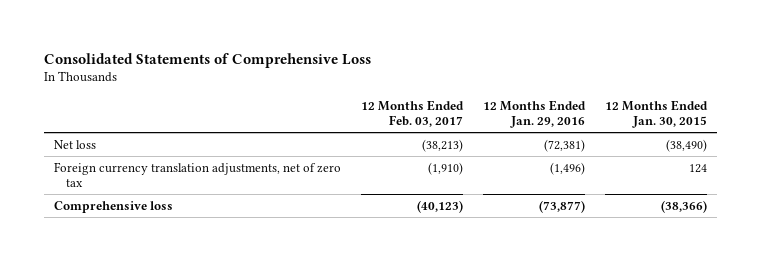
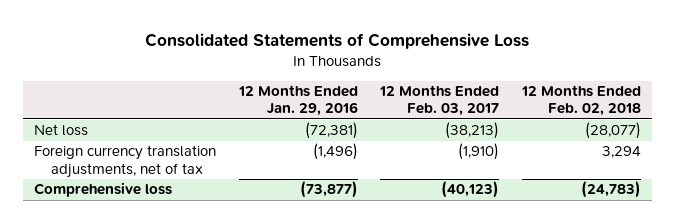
[605,99,709,129] 12 Months Ended Jan. 30, 2015 -> none
none -> [520,85,641,117] 12 Months Ended Feb. 02, 2018
[53,161,341,187] Foreign currency translation adjustments, net of zero tax -> [33,145,216,178] Foreign currency translation adjustments, net of tax

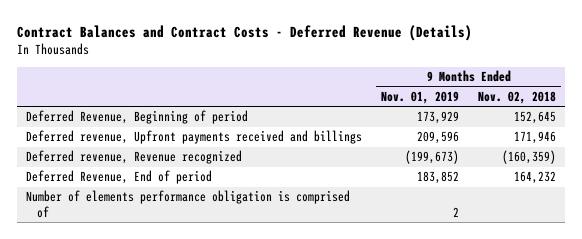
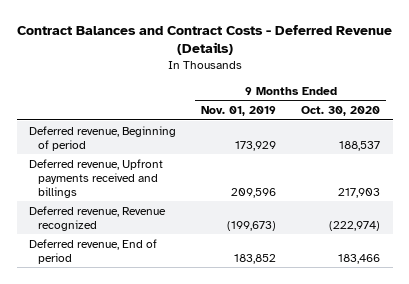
[477,90,556,104] Nov. 02, 2018 -> none
none -> [301,106,381,117] Oct. 30, 2020
[26,110,249,125] Deferred Revenue, Beginning of period -> [29,125,177,151] Deferred revenue, Beginning of period
[26,190,351,218] Number of elements performance obligation is comprised of -> none
[26,170,213,185] Deferred Revenue, End of period -> [29,238,158,264] Deferred revenue, End of period

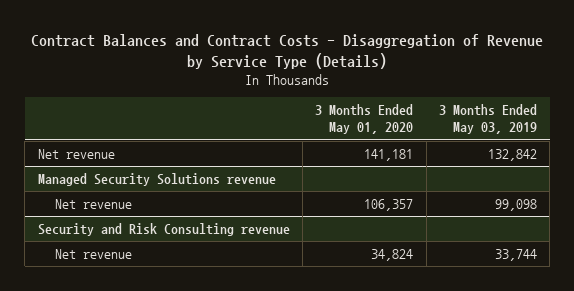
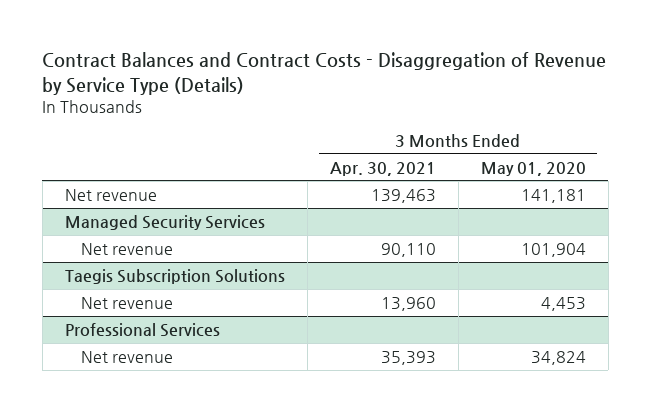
[438,104,537,135] 3 Months Ended May 03, 2019 -> none
none -> [329,161,436,176] Apr. 30, 2021
[37,172,276,186] Managed Security Solutions revenue -> [64,214,265,230] Managed Security Services
[364,198,414,211] 106,357 -> [520,242,586,257] 101,904
none -> [64,268,285,284] Taegis Subscription Solutions
none -> [80,296,173,309] Net revenue
[37,222,290,236] Security and Risk Consulting revenue -> [64,322,220,337] Professional Services

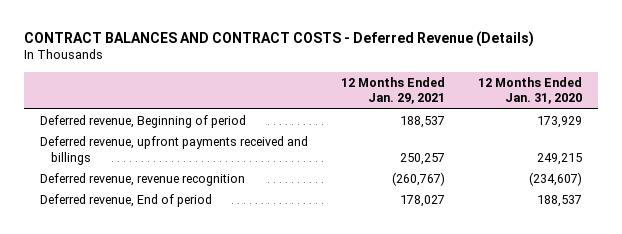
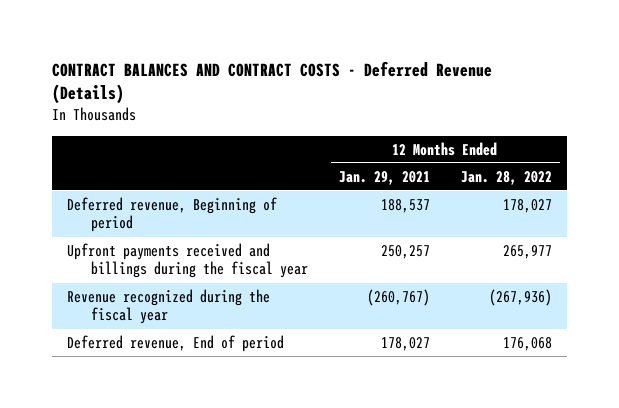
[477,76,582,105] 12 Months Ended Jan. 31, 2020 -> none
none -> [460,170,552,185] Jan. 28, 2022
[39,136,308,165] Deferred revenue, upfront payments received and billings -> [67,242,308,279] Upfront payments received and billings during the fiscal year
[39,173,245,187] Deferred revenue, revenue recognition -> [67,288,271,325] Revenue recognized during the fiscal year

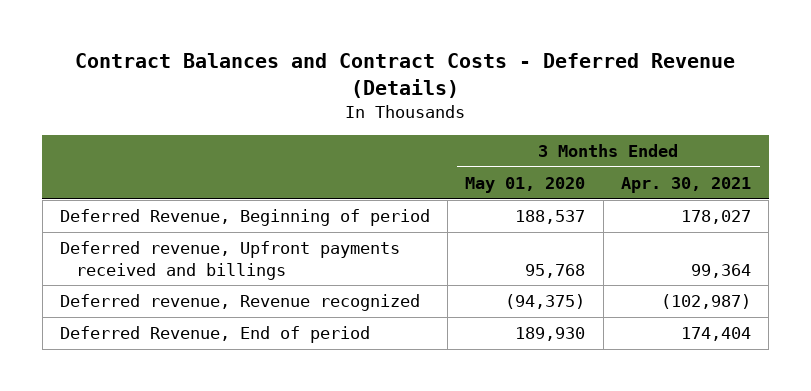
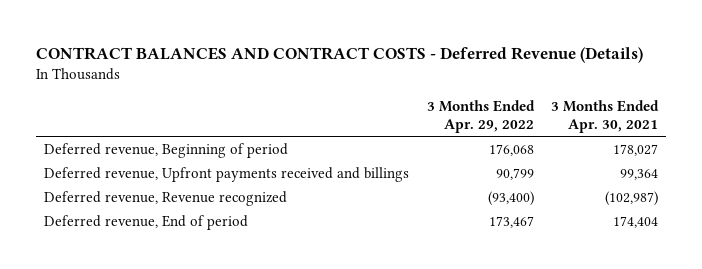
[75,53,736,98] Contract Balances and Contract Costs - Deferred Revenue (Details) -> [35,46,643,63] CONTRACT BALANCES AND CONTRACT COSTS - Deferred Revenue (Details)
[465,176,586,193] May 01, 2020 -> none
none -> [426,99,535,134] 3 Months Ended Apr. 29, 2022
[59,209,430,227] Deferred Revenue, Beginning of period -> [44,142,289,158] Deferred revenue, Beginning of period
[59,326,370,344] Deferred Revenue, End of period -> [44,214,249,230] Deferred revenue, End of period

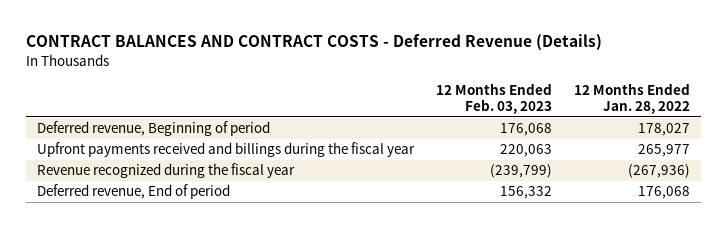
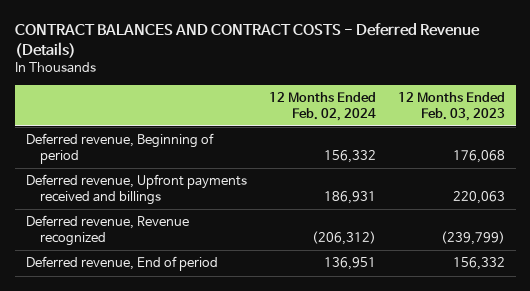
[573,82,690,115] 12 Months Ended Jan. 28, 2022 -> none
none -> [268,92,376,121] 12 Months Ended Feb. 02, 2024
[37,142,416,158] Upfront payments received and billings during the fiscal year -> [25,174,247,206] Deferred revenue, Upfront payments received and billings
[37,163,296,179] Revenue recognized during the fiscal year -> [25,215,189,247] Deferred revenue, Revenue recognized

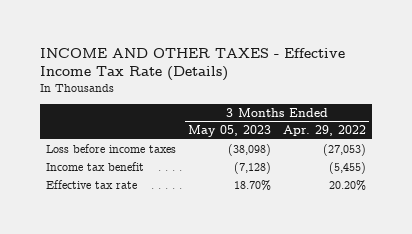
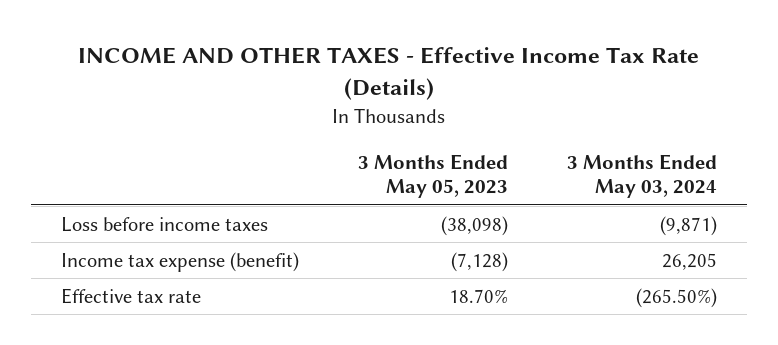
[282,125,366,137] Apr. 29, 2022 -> none
none -> [567,153,718,199] 3 Months Ended May 03, 2024
[45,161,144,171] Income tax benefit -> [60,251,299,272] Income tax expense (benefit)

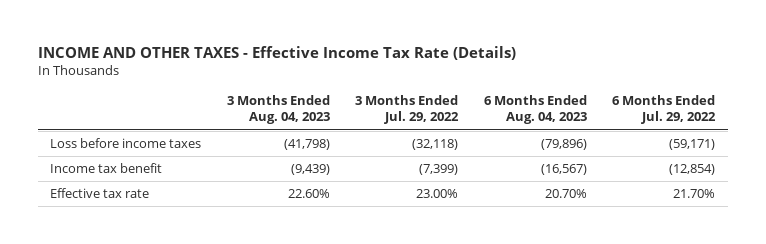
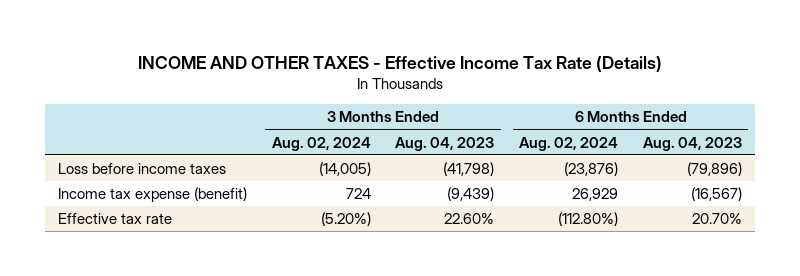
[355,95,460,125] 3 Months Ended Jul. 29, 2022 -> none
[612,95,717,125] 6 Months Ended Jul. 29, 2022 -> none
none -> [271,136,371,151] Aug. 02, 2024
none -> [519,136,619,151] Aug. 02, 2024
[50,163,163,174] Income tax benefit -> [57,187,247,203] Income tax expense (benefit)

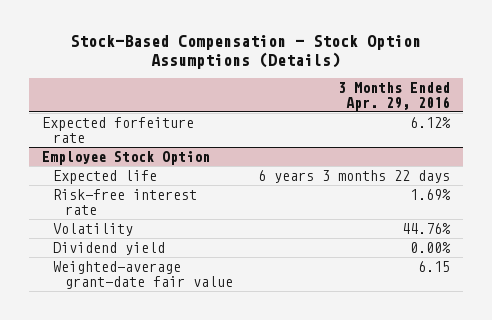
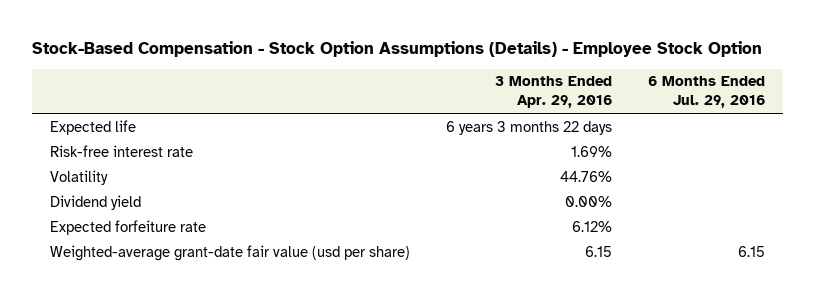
[70,35,422,69] Stock-Based Compensation - Stock Option Assumptions (Details) -> [31,41,762,58] Stock-Based Compensation - Stock Option Assumptions (Details) - Employee Stock Option
none -> [648,76,766,109] 6 Months Ended Jul. 29, 2016
[41,151,210,166] Employee Stock Option -> none
[41,117,194,144] Expected forfeiture rate -> [49,219,206,235] Expected forfeiture rate
[53,261,234,290] Weighted-average grant-date fair value -> [49,244,410,261] Weighted-average grant-date fair value (usd per share)

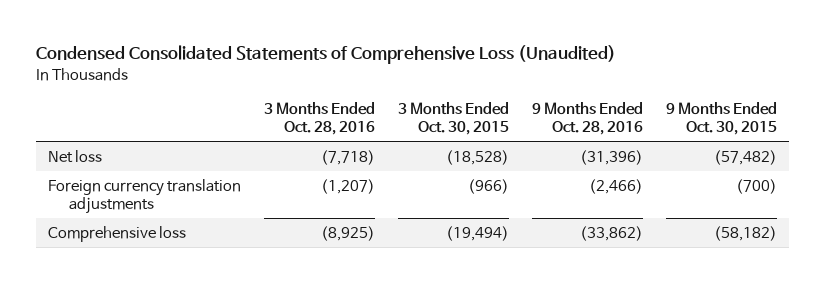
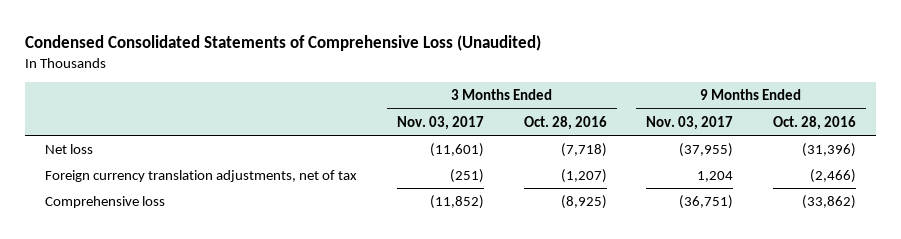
[397,102,509,136] 3 Months Ended Oct. 30, 2015 -> none
[666,102,778,136] 9 Months Ended Oct. 30, 2015 -> none
none -> [396,115,484,130] Nov. 03, 2017
none -> [646,115,734,130] Nov. 03, 2017
[47,178,241,214] Foreign currency translation adjustments -> [45,169,358,182] Foreign currency translation adjustments, net of tax

